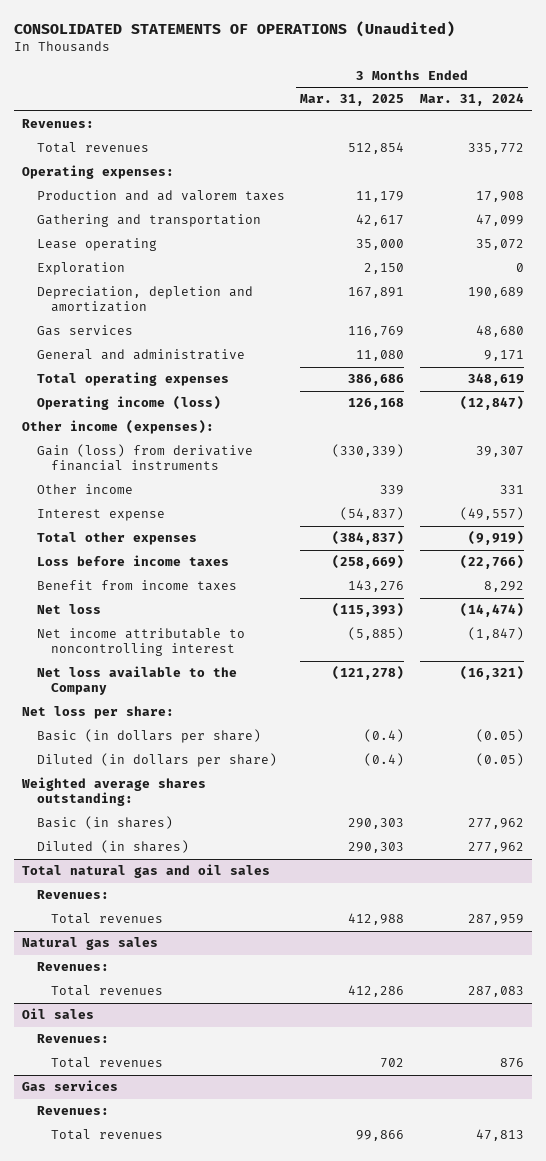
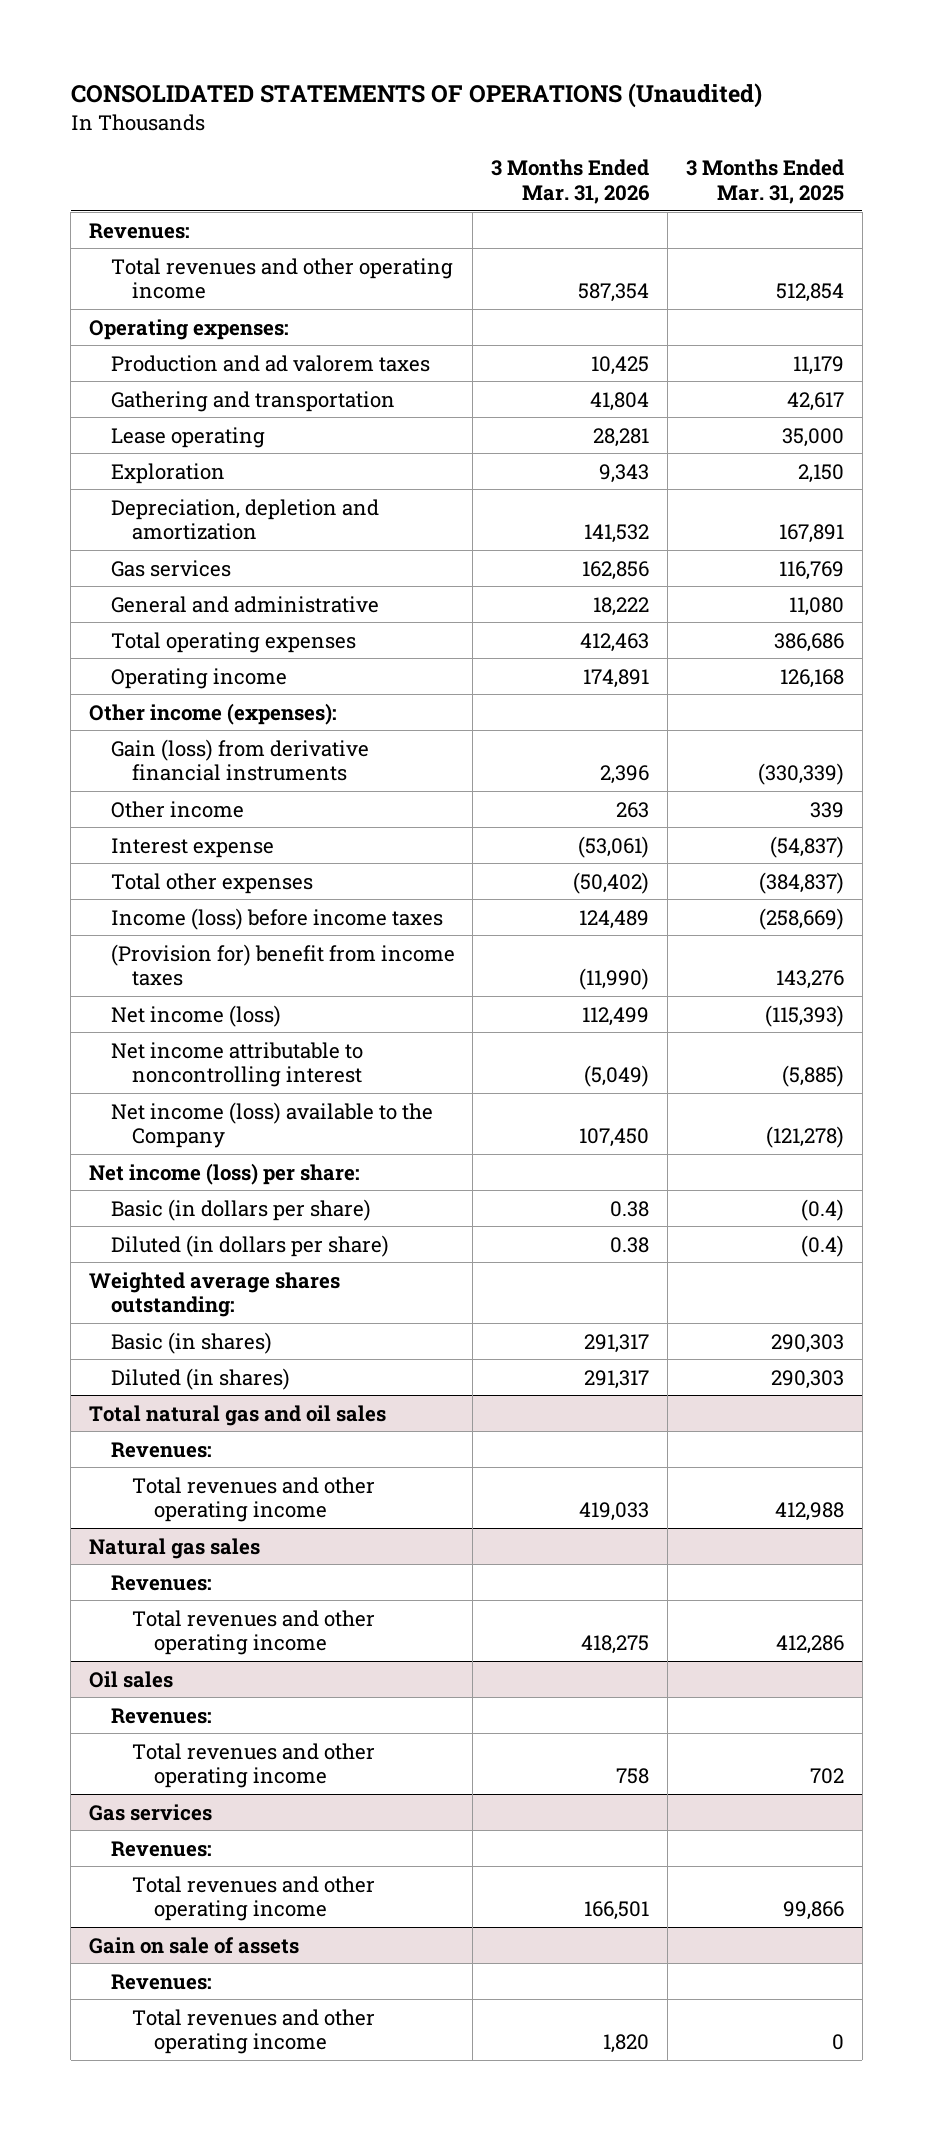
[419,93,524,107] Mar. 31, 2024 -> none
none -> [491,159,651,204] 3 Months Ended Mar. 31, 2026
[36,142,149,154] Total revenues -> [110,257,453,300] Total revenues and other operating income
[36,396,221,411] Operating income (loss) -> [110,667,287,689] Operating income
[36,555,229,567] Loss before income taxes -> [110,907,443,930] Income (loss) before income taxes
[36,580,237,592] Benefit from income taxes -> [110,943,455,987] (Provision for) benefit from income taxes
[36,604,101,615] Net loss -> [110,1004,281,1027] Net income (loss)
[36,666,237,696] Net loss available to the Company -> [110,1101,433,1149] Net income (loss) available to the Company
[22,706,175,720] Net loss per share: -> [88,1162,360,1185] Net income (loss) per share:
[50,913,163,925] Total revenues -> [132,1476,376,1523] Total revenues and other operating income
[50,985,163,997] Total revenues -> [132,1609,376,1656] Total revenues and other operating income
[50,1057,163,1069] Total revenues -> [132,1742,376,1789] Total revenues and other operating income
[50,1129,163,1141] Total revenues -> [132,1875,376,1922] Total revenues and other operating income
none -> [88,1936,299,1954] Gain on sale of assets
none -> [110,1973,212,1990] Revenues:
none -> [132,2008,376,2055] Total revenues and other operating income

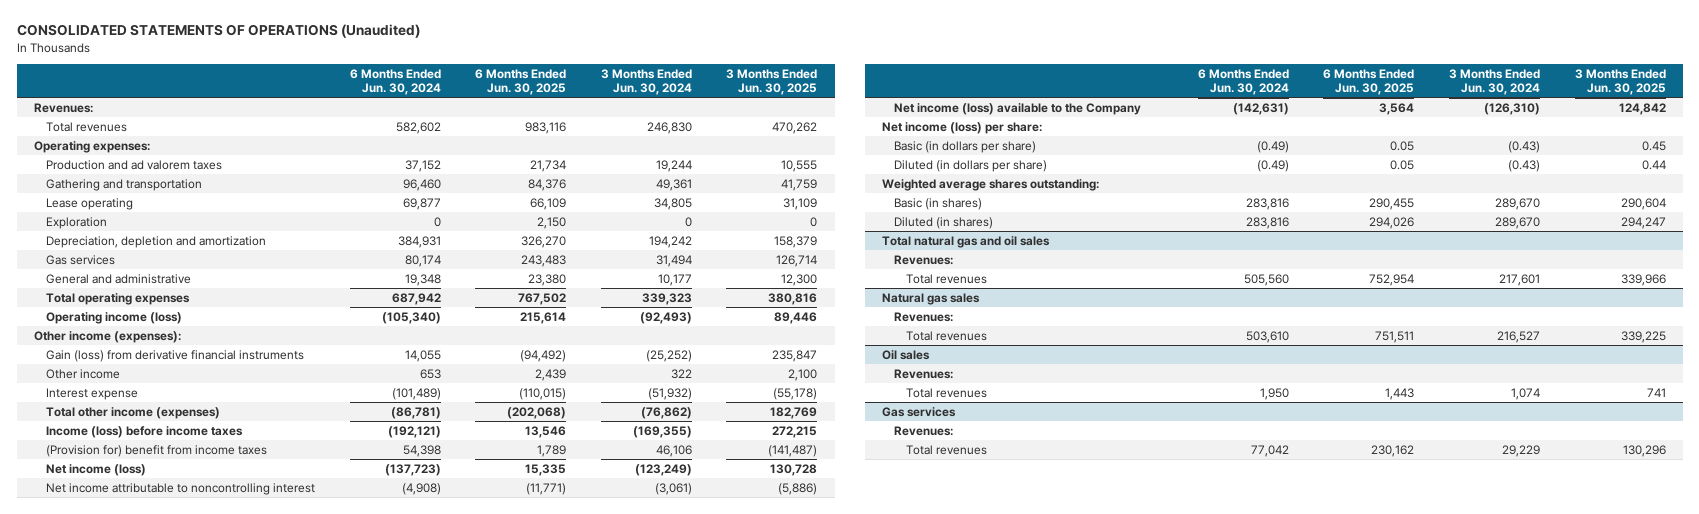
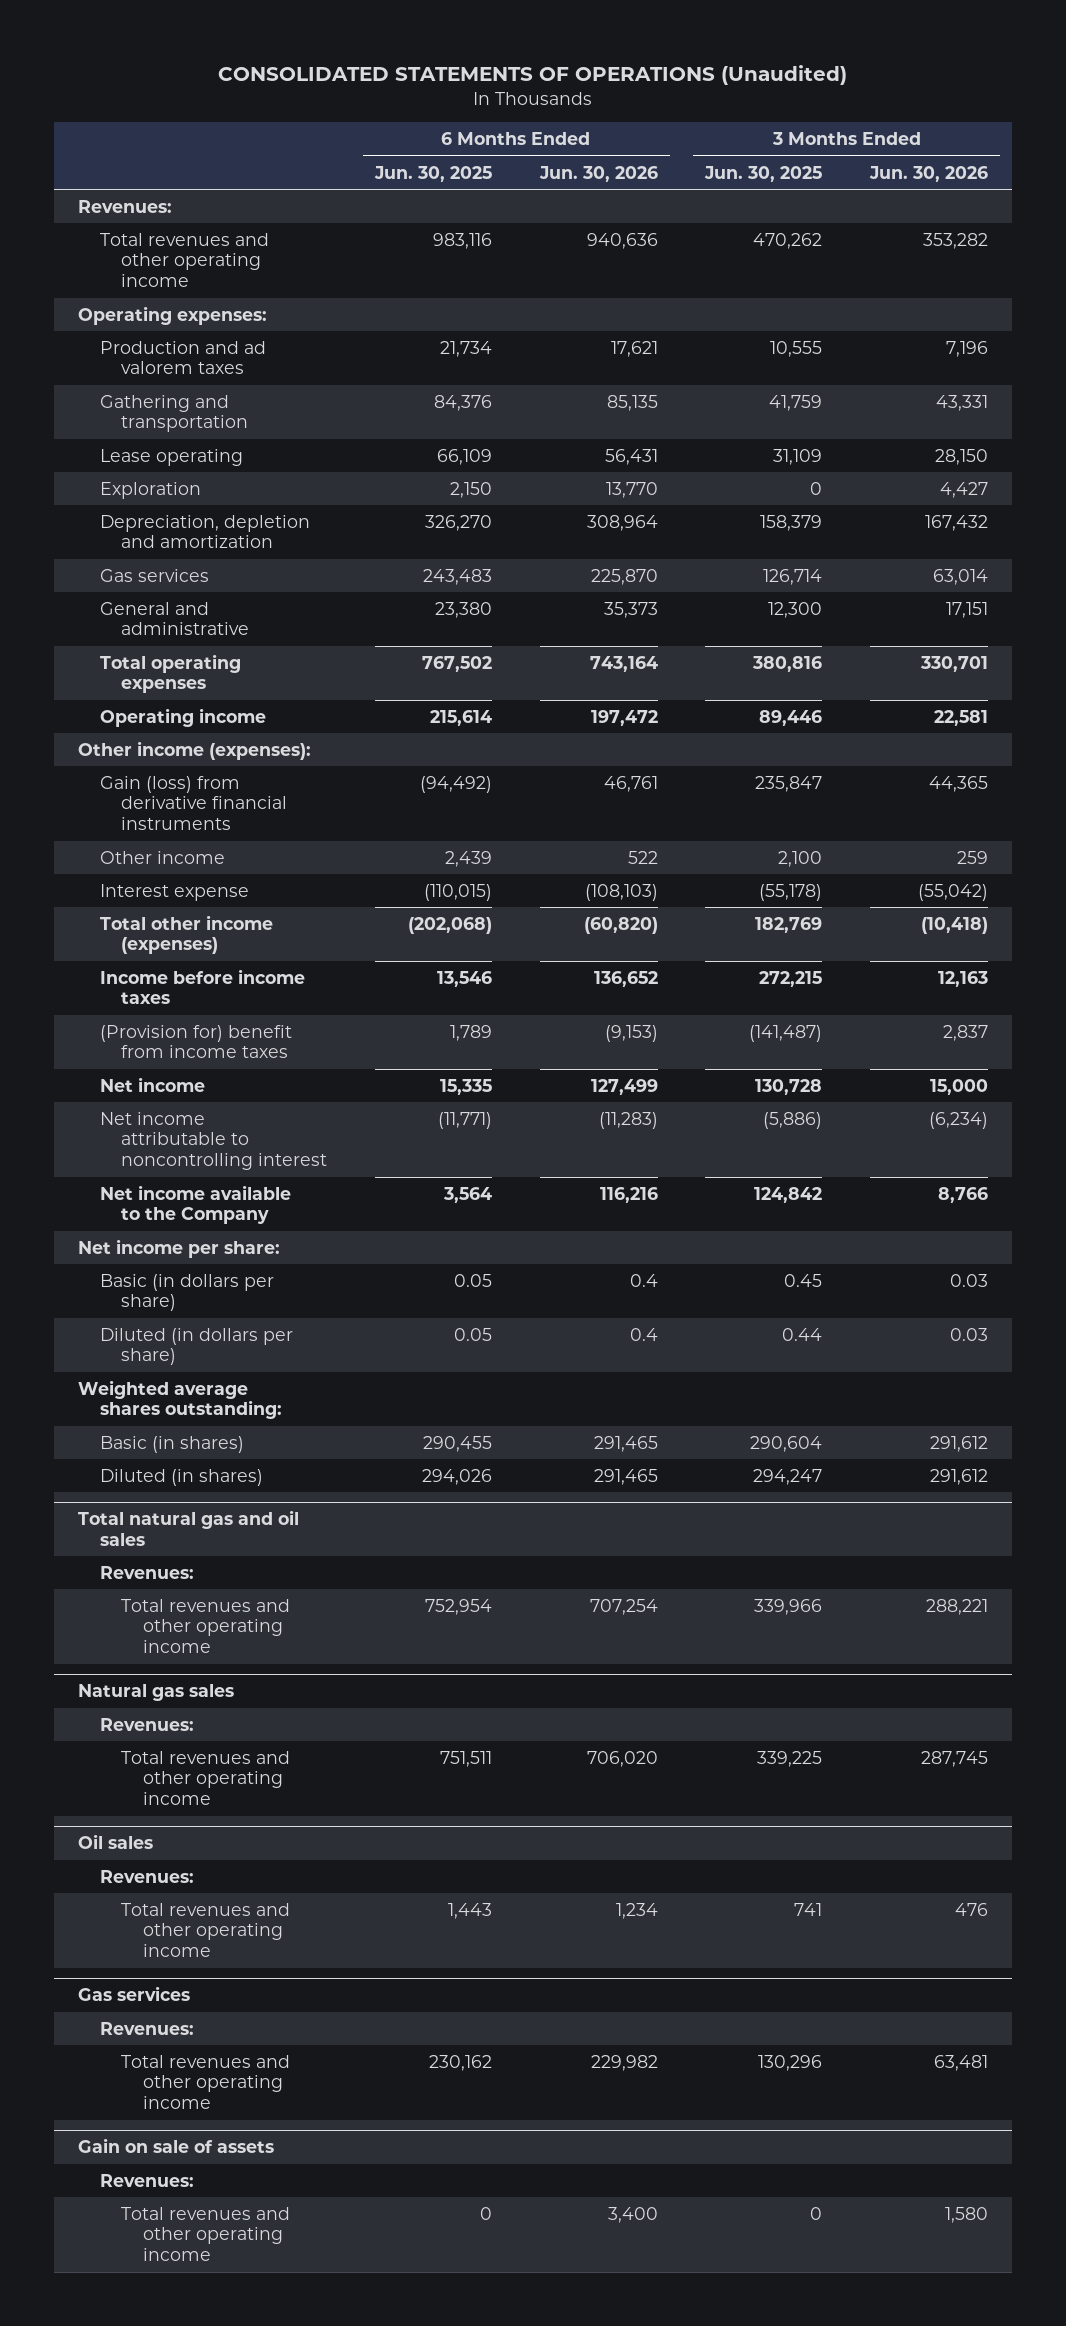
[349,68,441,95] 6 Months Ended Jun. 30, 2024 -> none
[600,68,692,95] 3 Months Ended Jun. 30, 2024 -> none
none -> [538,165,658,182] Jun. 30, 2026
none -> [869,165,989,182] Jun. 30, 2026
[46,121,128,132] Total revenues -> [99,232,269,287] Total revenues and other operating income
[46,311,183,324] Operating income (loss) -> [99,707,266,727] Operating income
[46,425,244,438] Income (loss) before income taxes -> [99,968,305,1005] Income before income taxes
[46,463,147,476] Net income (loss) -> [99,1076,205,1092] Net income
[894,102,1142,115] Net income (loss) available to the Company -> [99,1184,291,1225] Net income available to the Company
[882,121,1043,134] Net income (loss) per share: -> [77,1238,280,1258] Net income per share:
[906,273,988,284] Total revenues -> [121,1598,291,1653] Total revenues and other operating income
[906,330,988,341] Total revenues -> [121,1750,291,1805] Total revenues and other operating income
[906,387,988,398] Total revenues -> [121,1902,291,1957] Total revenues and other operating income
[906,444,988,455] Total revenues -> [121,2054,291,2109] Total revenues and other operating income
none -> [77,2138,274,2154] Gain on sale of assets
none -> [99,2173,194,2187] Revenues:
none -> [121,2206,291,2261] Total revenues and other operating income

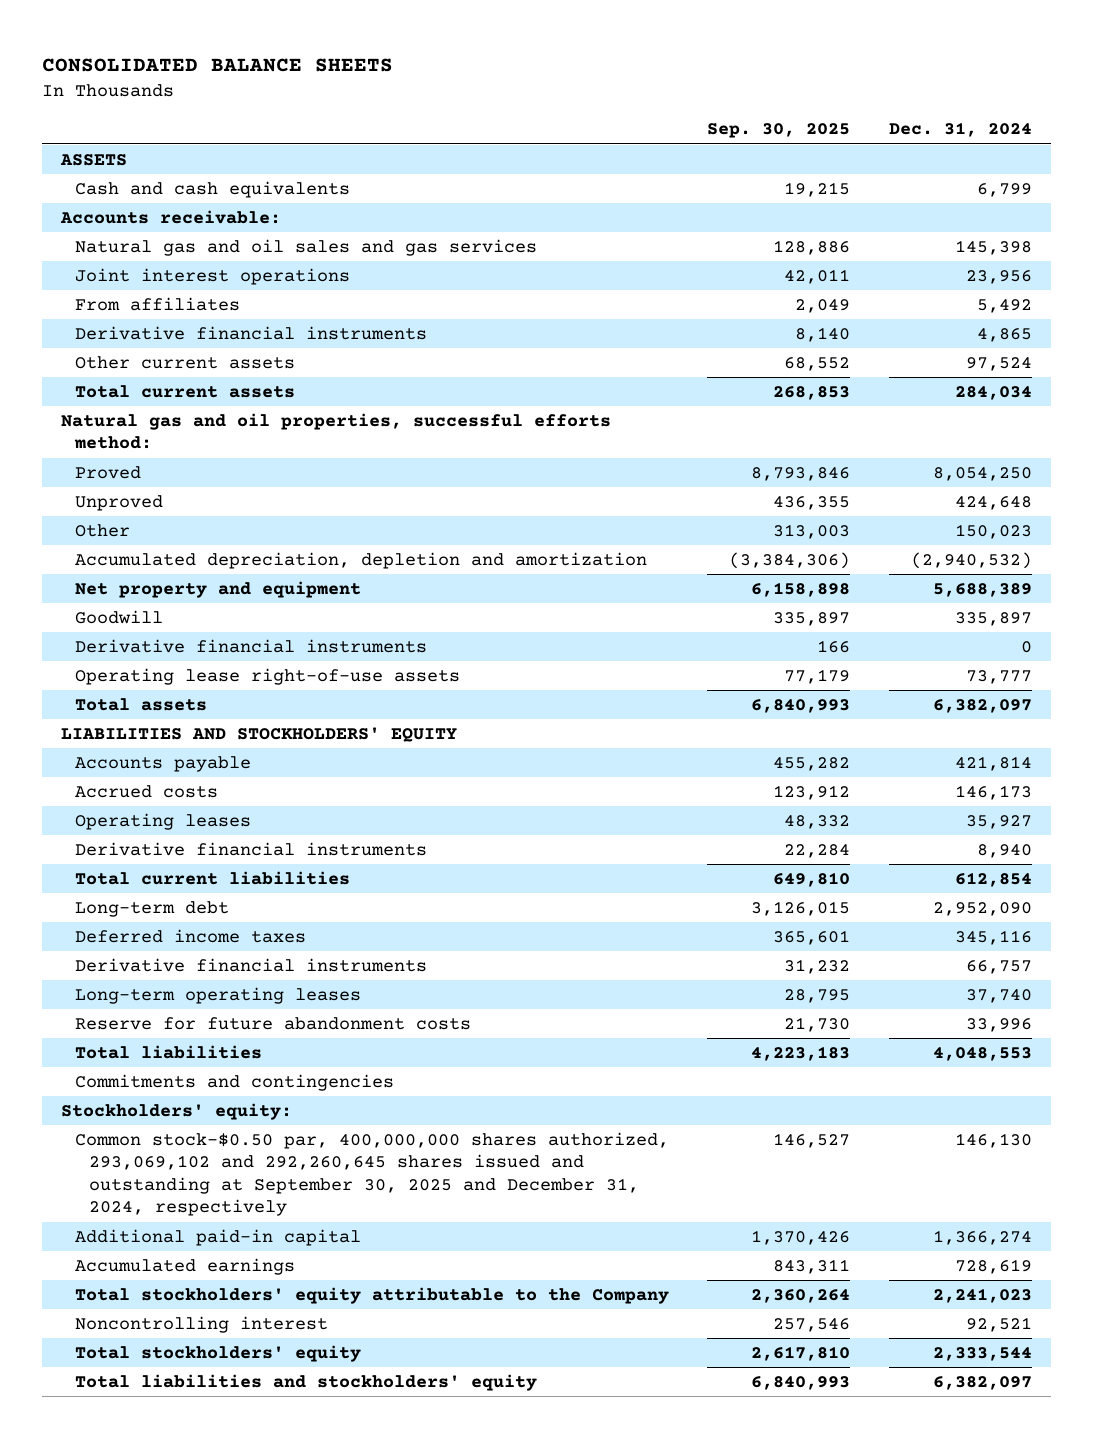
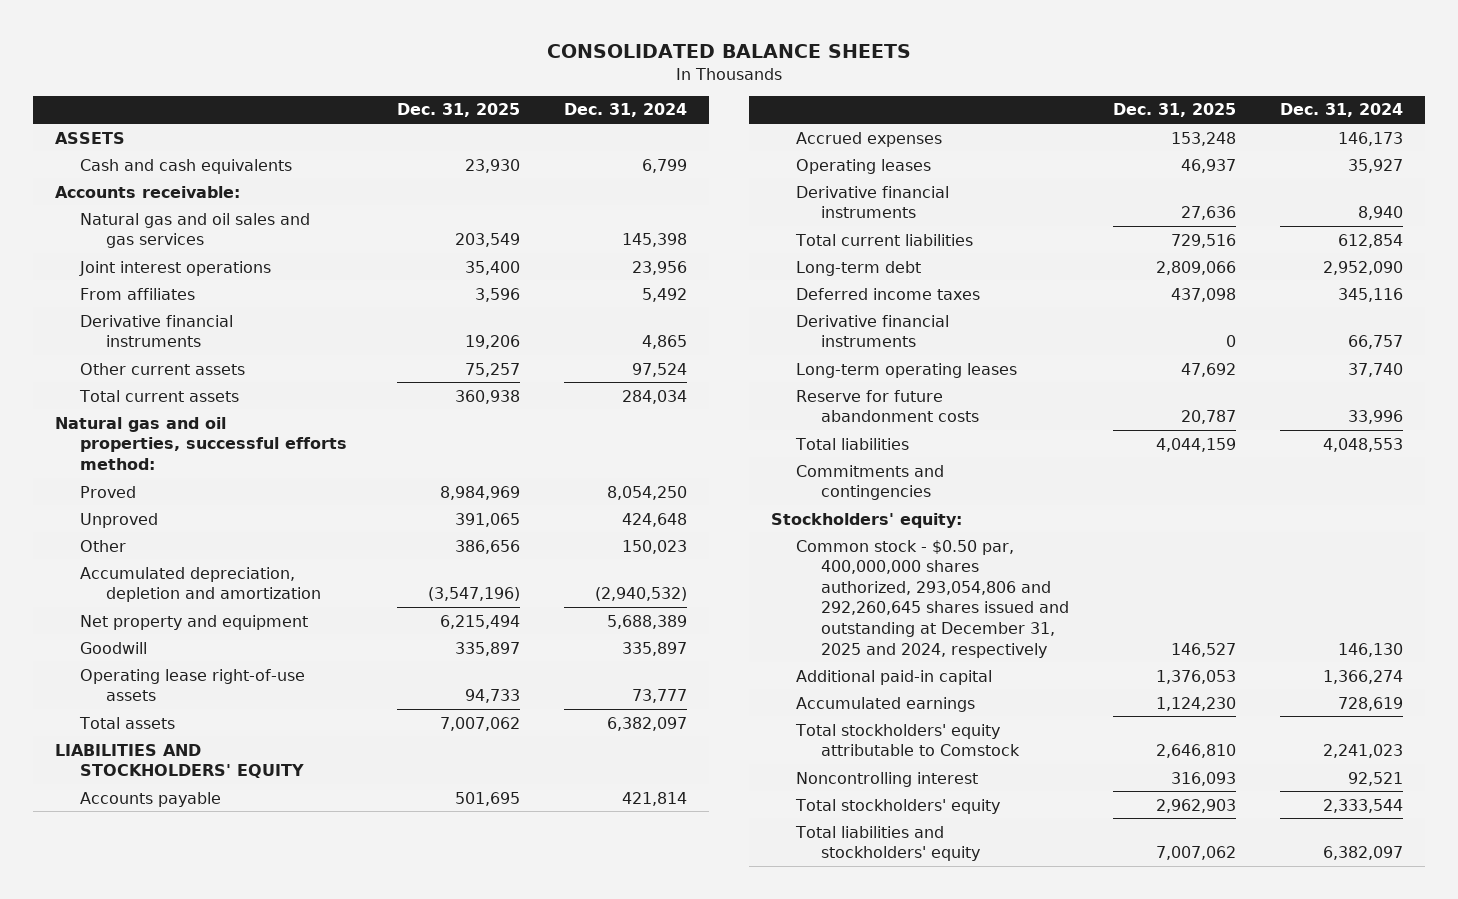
[707,123,851,139] Sep. 30, 2025 -> none
none -> [397,103,521,118] Dec. 31, 2025
[75,639,428,654] Derivative financial instruments -> none
[75,785,219,799] Accrued costs -> [796,131,943,147] Accrued expenses
[75,1132,670,1217] Common stock-$0.50 par, 400,000,000 shares authorized, 293,069,102 and 292,260,645 shares issued and outstanding at September 30, 2025 and December 31, 2024, respectively -> [796,539,1070,658] Common stock - $0.50 par, 400,000,000 shares authorized, 293,054,806 and 292,260,645 shares issued and outstanding at December 31, 2025 and 2024, respectively
[75,1287,670,1305] Total stockholders' equity attributable to the Company -> [795,723,1021,757] Total stockholders' equity attributable to Comstock

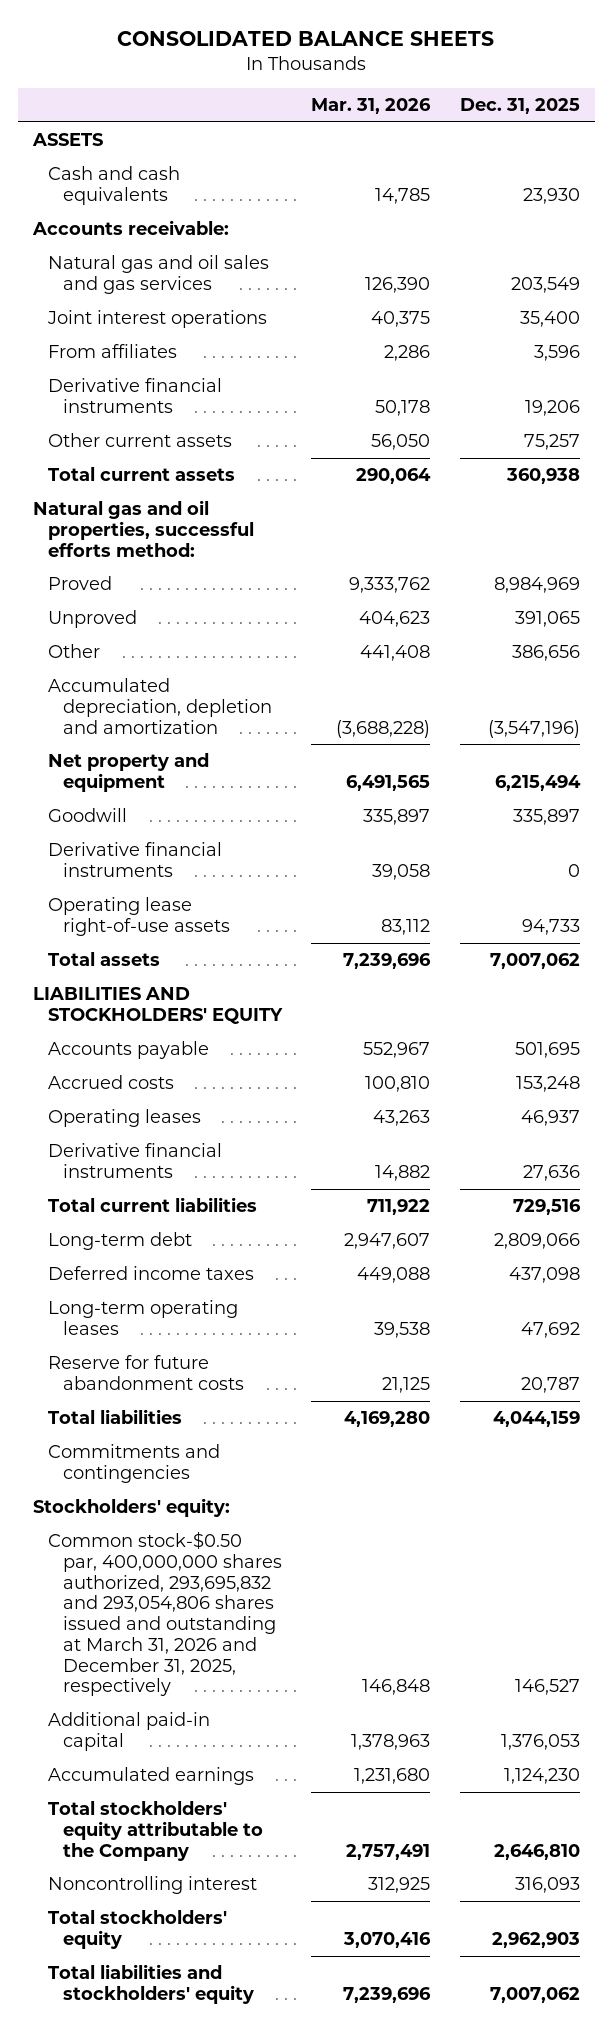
[564,103,688,118] Dec. 31, 2024 -> none
none -> [311,98,432,115] Mar. 31, 2026
[796,314,950,348] Derivative financial instruments -> [47,842,222,878] Derivative financial instruments
[796,131,943,147] Accrued expenses -> [47,1075,174,1090] Accrued costs
[796,539,1070,658] Common stock - $0.50 par, 400,000,000 shares authorized, 293,054,806 and 292,260,645 shares issued and outstanding at December 31, 2025 and 2024, respectively -> [47,1531,282,1697] Common stock-$0.50 par, 400,000,000 shares authorized, 293,695,832 and 293,054,806 shares issued and outstanding at March 31, 2026 and December 31, 2025, respectively
[795,723,1021,757] Total stockholders' equity attributable to Comstock -> [47,1801,263,1861] Total stockholders' equity attributable to the Company

